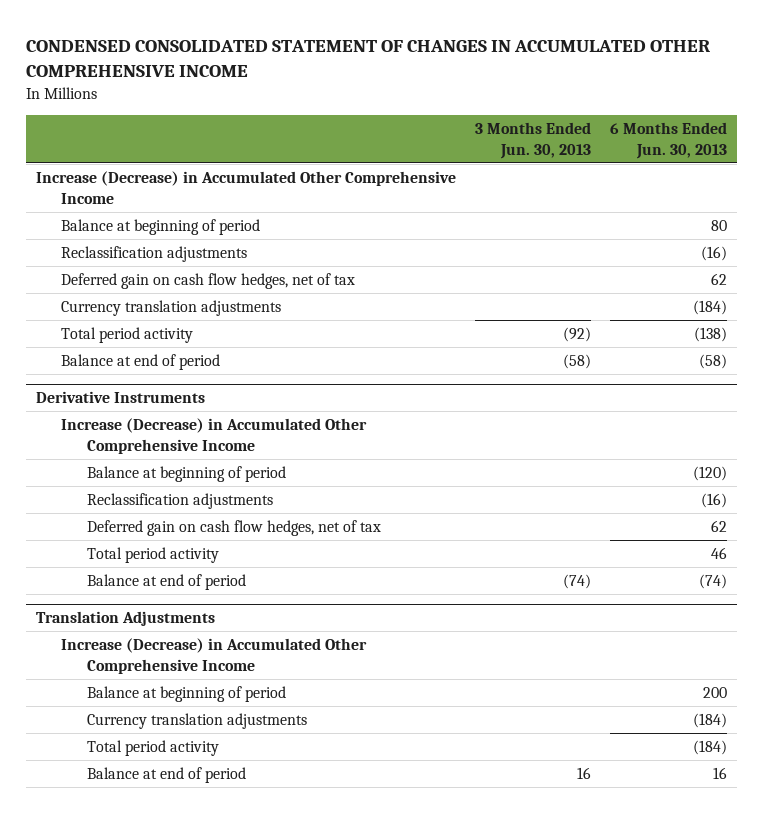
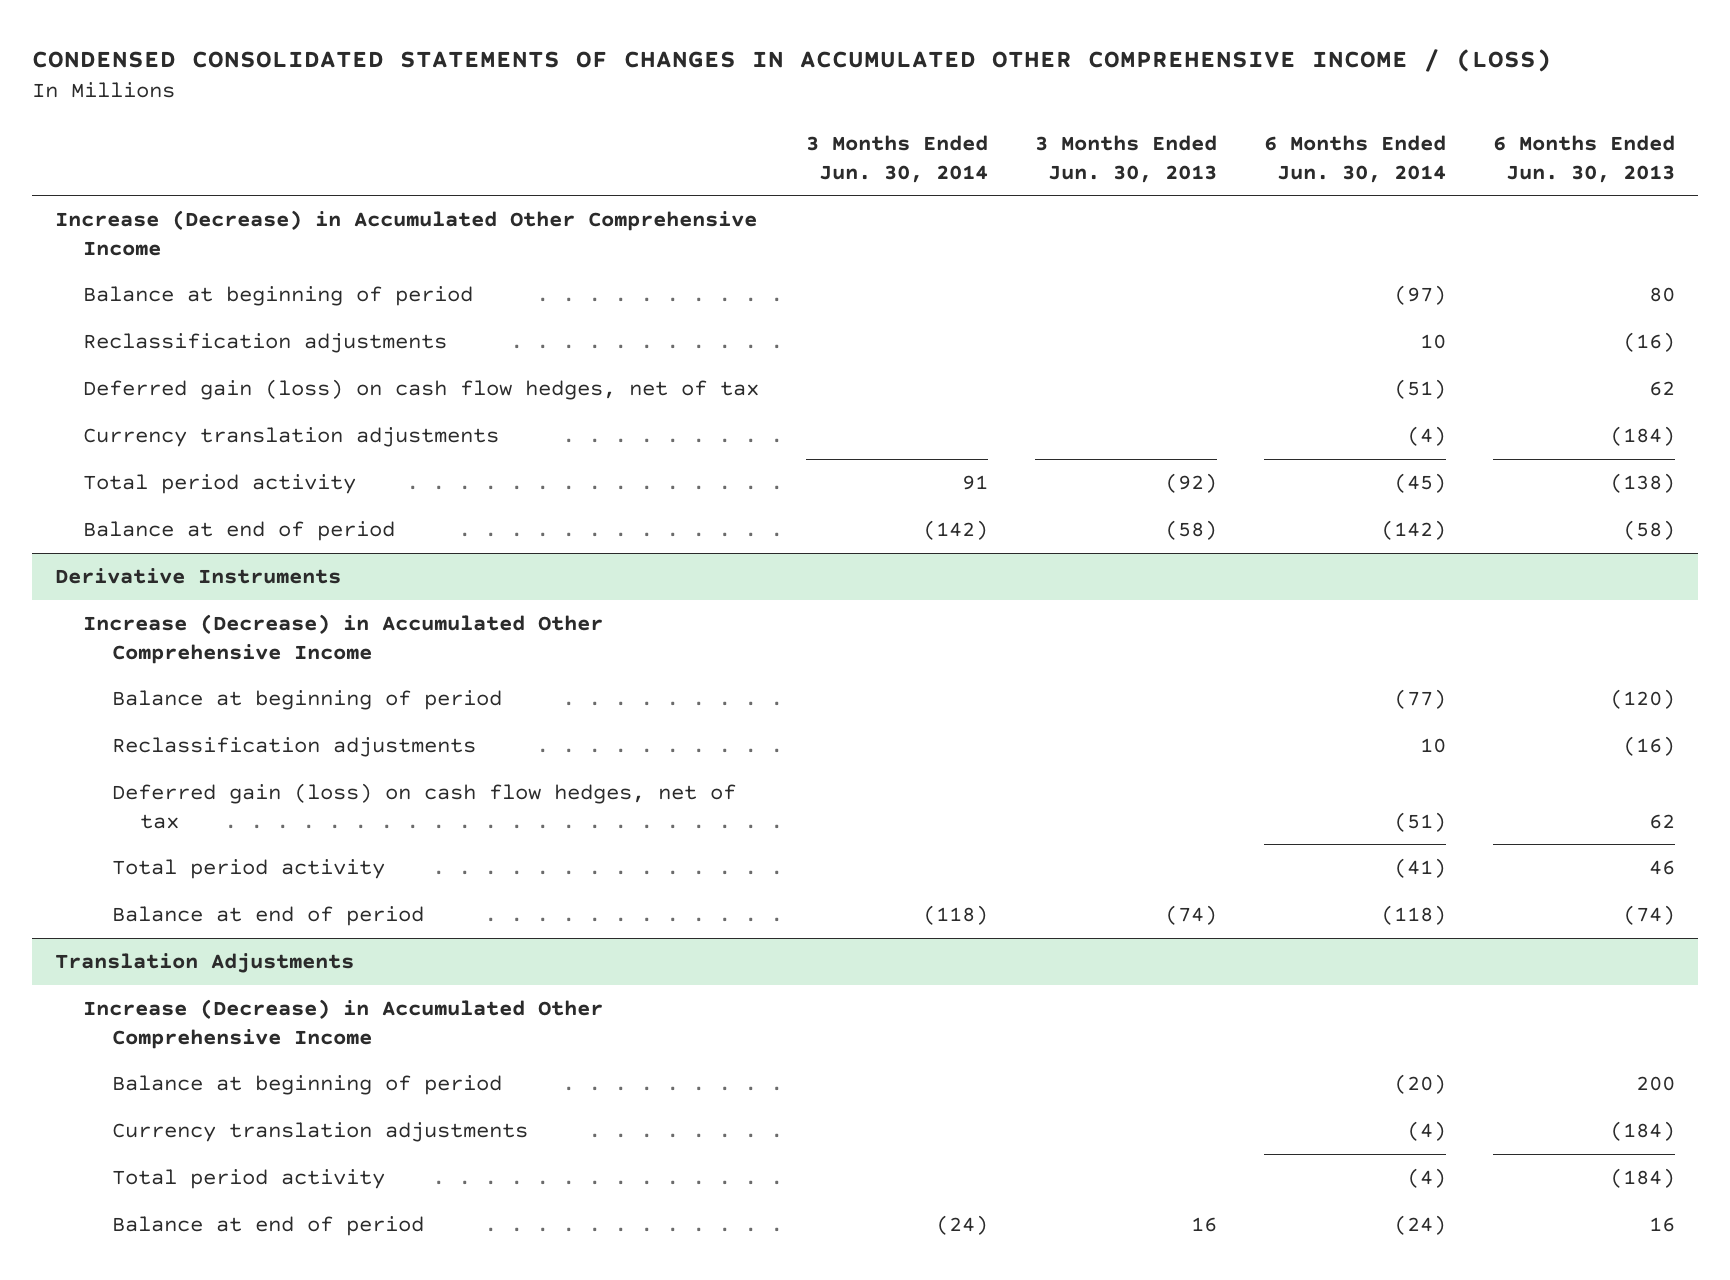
[26,39,711,77] CONDENSED CONSOLIDATED STATEMENT OF CHANGES IN ACCUMULATED OTHER COMPREHENSIVE INCOME -> [31,48,1552,72] CONDENSED CONSOLIDATED STATEMENTS OF CHANGES IN ACCUMULATED OTHER COMPREHENSIVE INCOME / (LOSS)
none -> [806,135,989,183] 3 Months Ended Jun. 30, 2014
none -> [1263,135,1446,183] 6 Months Ended Jun. 30, 2014
[61,272,356,289] Deferred gain on cash flow hedges, net of tax -> [83,379,760,401] Deferred gain (loss) on cash flow hedges, net of tax
[86,519,381,536] Deferred gain on cash flow hedges, net of tax -> [111,783,736,829] Deferred gain (loss) on cash flow hedges, net of tax

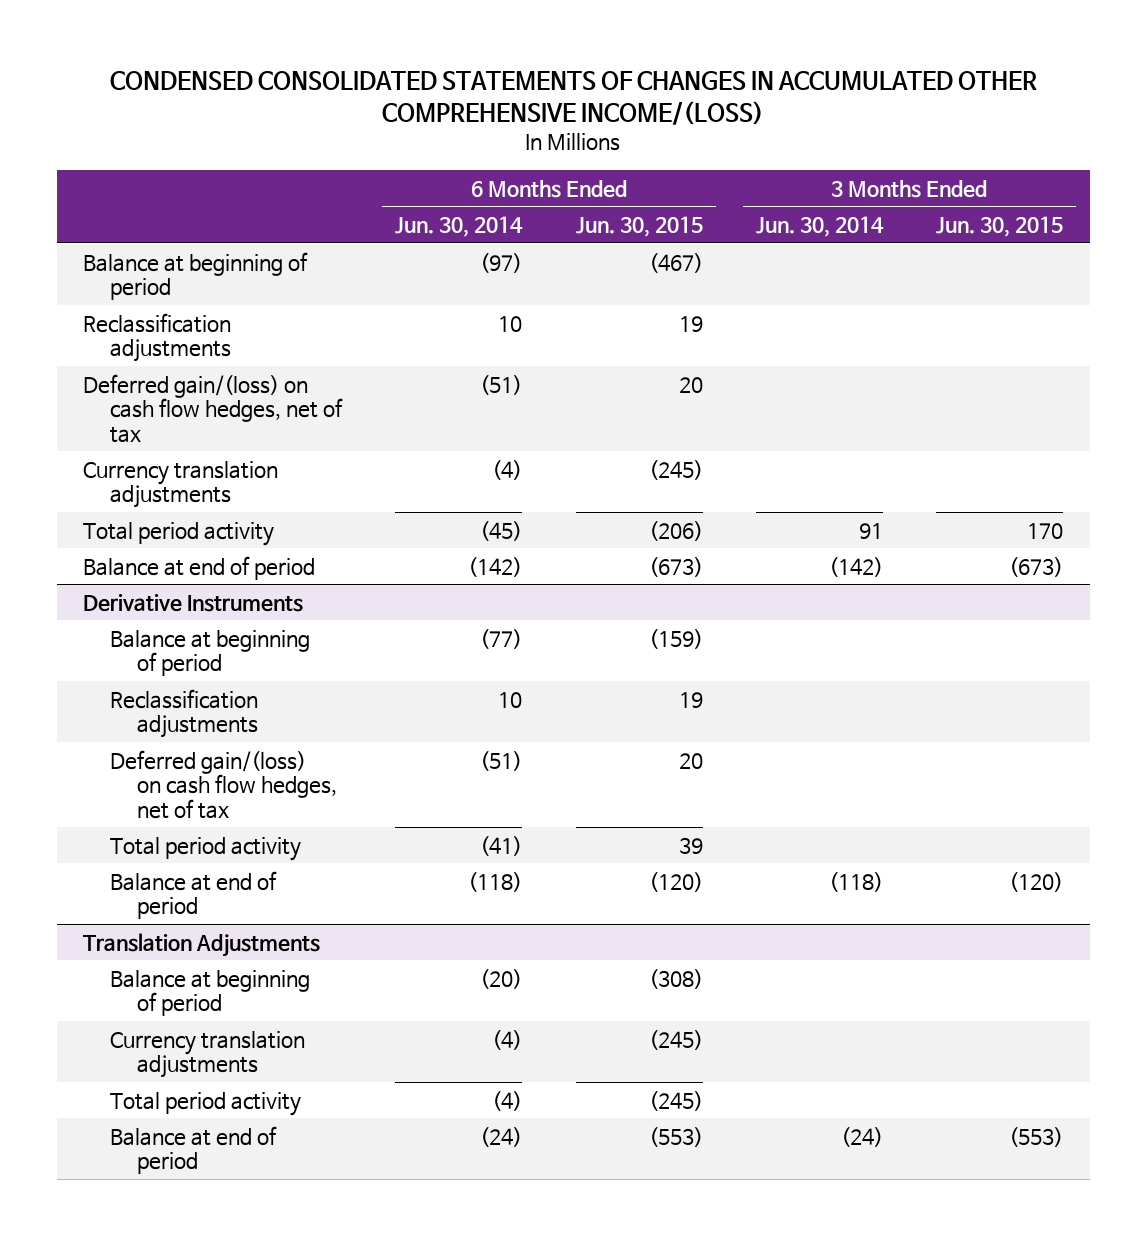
[31,48,1552,72] CONDENSED CONSOLIDATED STATEMENTS OF CHANGES IN ACCUMULATED OTHER COMPREHENSIVE INCOME / (LOSS) -> [110,70,1038,126] CONDENSED CONSOLIDATED STATEMENTS OF CHANGES IN ACCUMULATED OTHER COMPREHENSIVE INCOME/(LOSS)
[1035,135,1218,183] 3 Months Ended Jun. 30, 2013 -> none
[1492,135,1675,183] 6 Months Ended Jun. 30, 2013 -> none
none -> [575,215,703,237] Jun. 30, 2015
none -> [936,215,1064,237] Jun. 30, 2015
[55,210,758,256] Increase (Decrease) in Accumulated Other Comprehensive Income -> none
[83,379,760,401] Deferred gain (loss) on cash flow hedges, net of tax -> [83,373,344,443] Deferred gain/(loss) on cash flow hedges, net of tax
[83,614,604,664] Increase (Decrease) in Accumulated Other Comprehensive Income -> none
[111,783,736,829] Deferred gain (loss) on cash flow hedges, net of tax -> [110,749,338,819] Deferred gain/(loss) on cash flow hedges, net of tax
[83,999,604,1049] Increase (Decrease) in Accumulated Other Comprehensive Income -> none

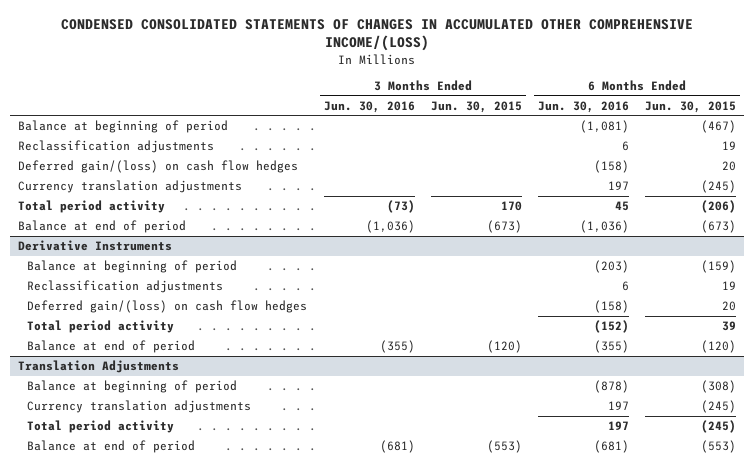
[395,215,524,237] Jun. 30, 2014 -> none
[755,215,884,237] Jun. 30, 2014 -> none
none -> [323,100,415,113] Jun. 30, 2016
none -> [538,100,630,113] Jun. 30, 2016
[83,373,344,443] Deferred gain/(loss) on cash flow hedges, net of tax -> [18,160,299,174] Deferred gain/(loss) on cash flow hedges
[110,749,338,819] Deferred gain/(loss) on cash flow hedges, net of tax -> [27,300,308,314] Deferred gain/(loss) on cash flow hedges

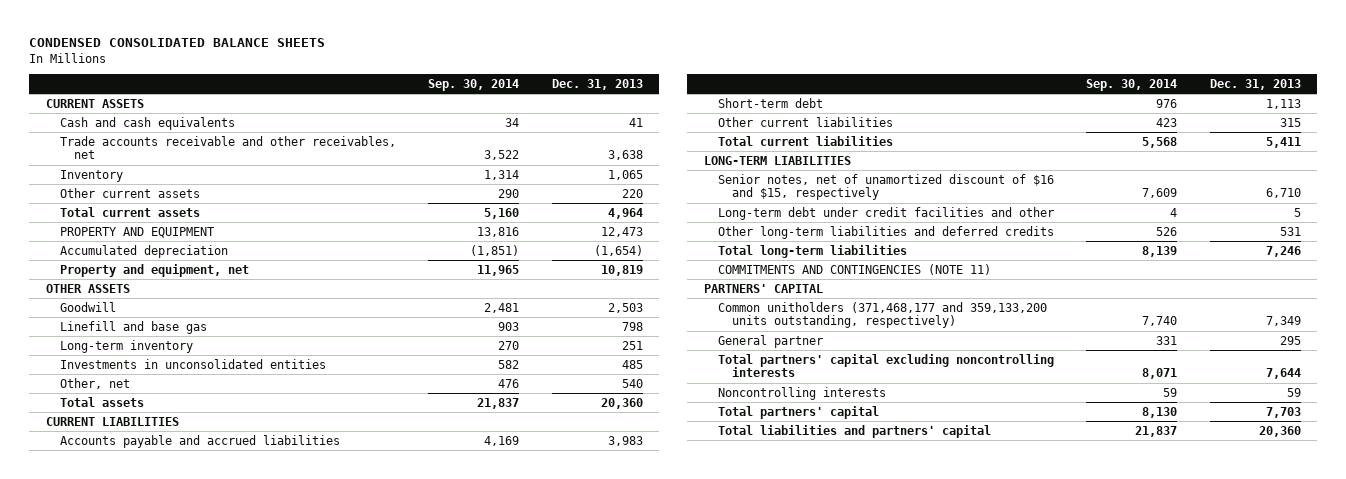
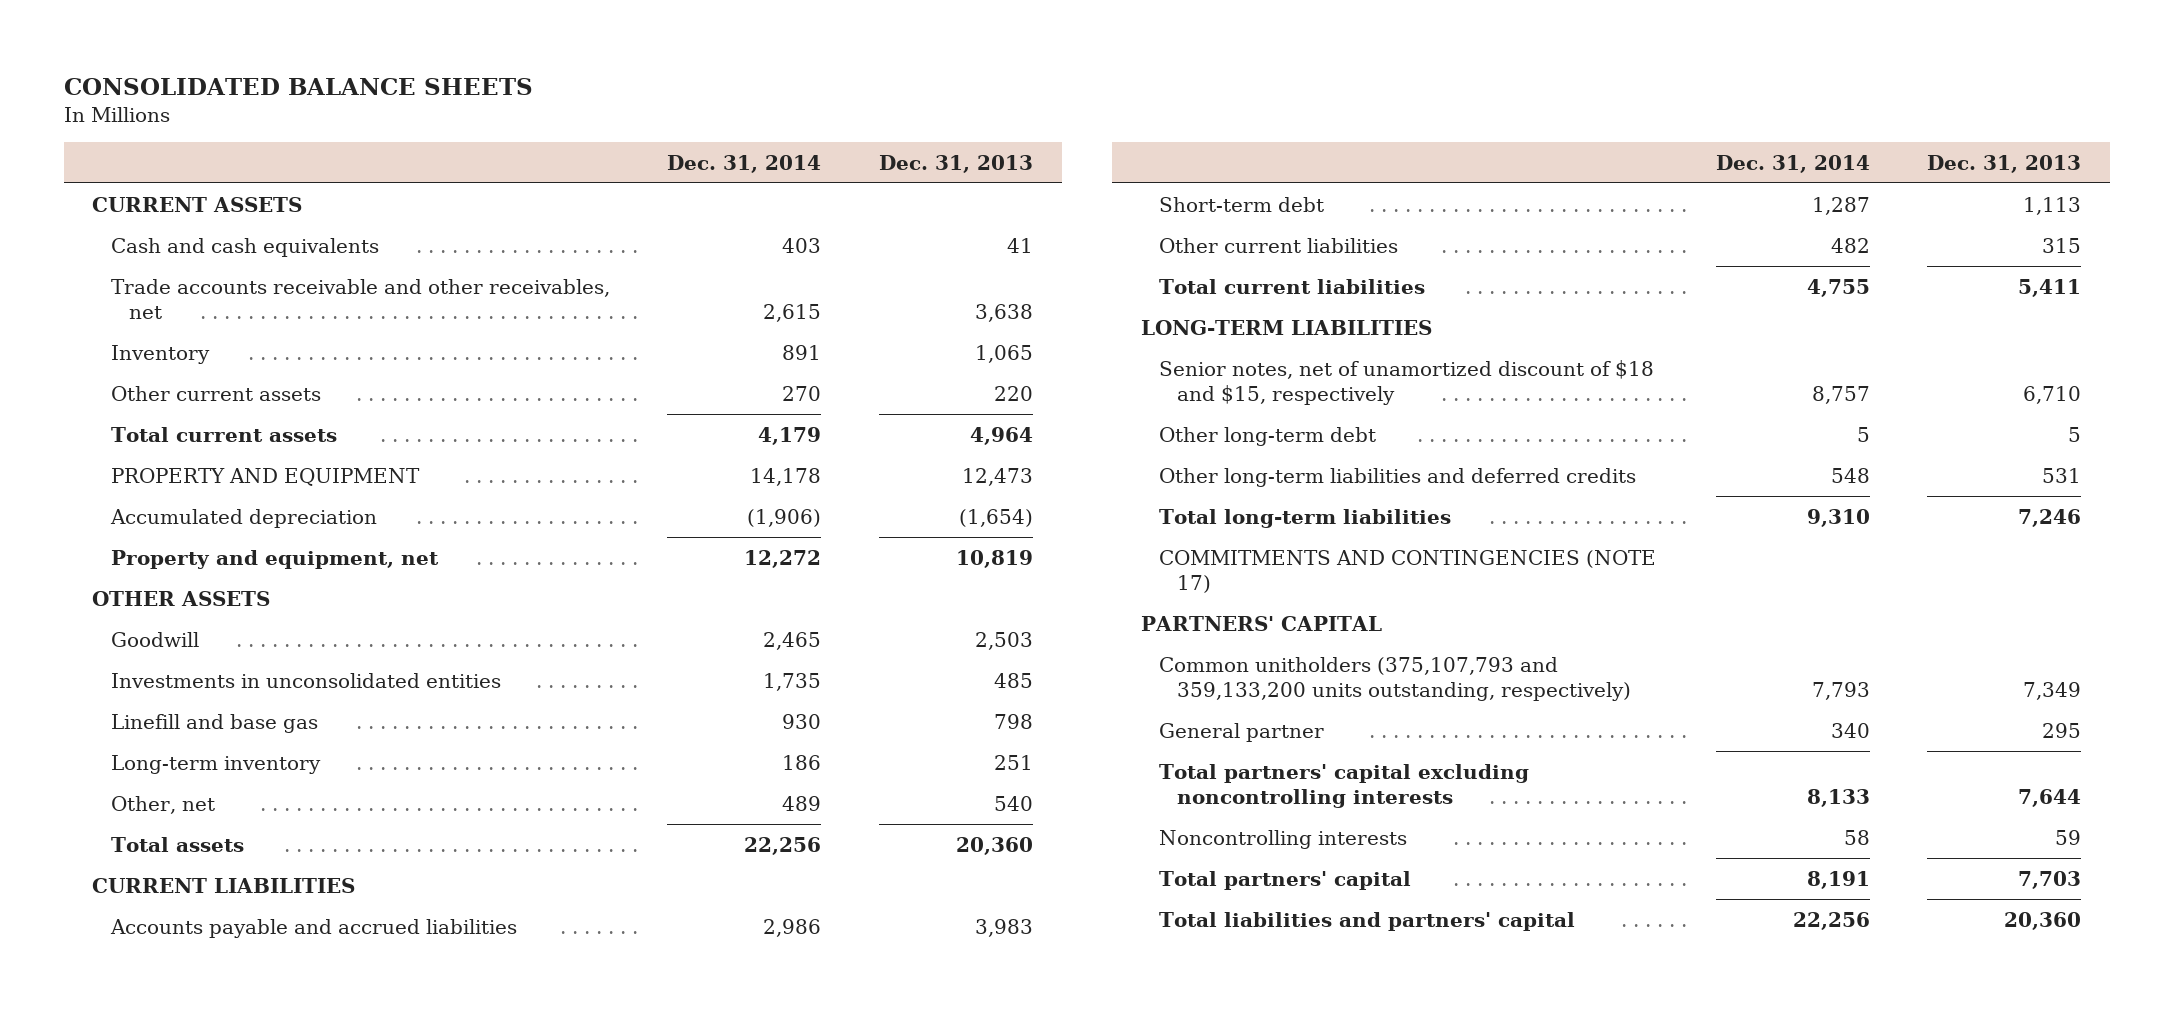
[29,38,326,48] CONDENSED CONSOLIDATED BALANCE SHEETS -> [63,77,533,95] CONSOLIDATED BALANCE SHEETS
[428,78,520,91] Sep. 30, 2014 -> none
none -> [667,154,822,173] Dec. 31, 2014
[59,358,326,369] Investments in unconsolidated entities -> [110,672,501,688] Investments in unconsolidated entities
[717,173,1054,201] Senior notes, net of unamortized discount of $16 and $15, respectively -> [1158,359,1654,406] Senior notes, net of unamortized discount of $18 and $15, respectively
[717,206,1054,220] Long-term debt under credit facilities and other -> [1158,426,1376,446] Other long-term debt
[717,263,991,275] COMMITMENTS AND CONTINGENCIES (NOTE 11) -> [1158,549,1656,594] COMMITMENTS AND CONTINGENCIES (NOTE 17)
[717,301,1047,329] Common unitholders (371,468,177 and 359,133,200 units outstanding, respectively) -> [1158,656,1632,702] Common unitholders (375,107,793 and 359,133,200 units outstanding, respectively)

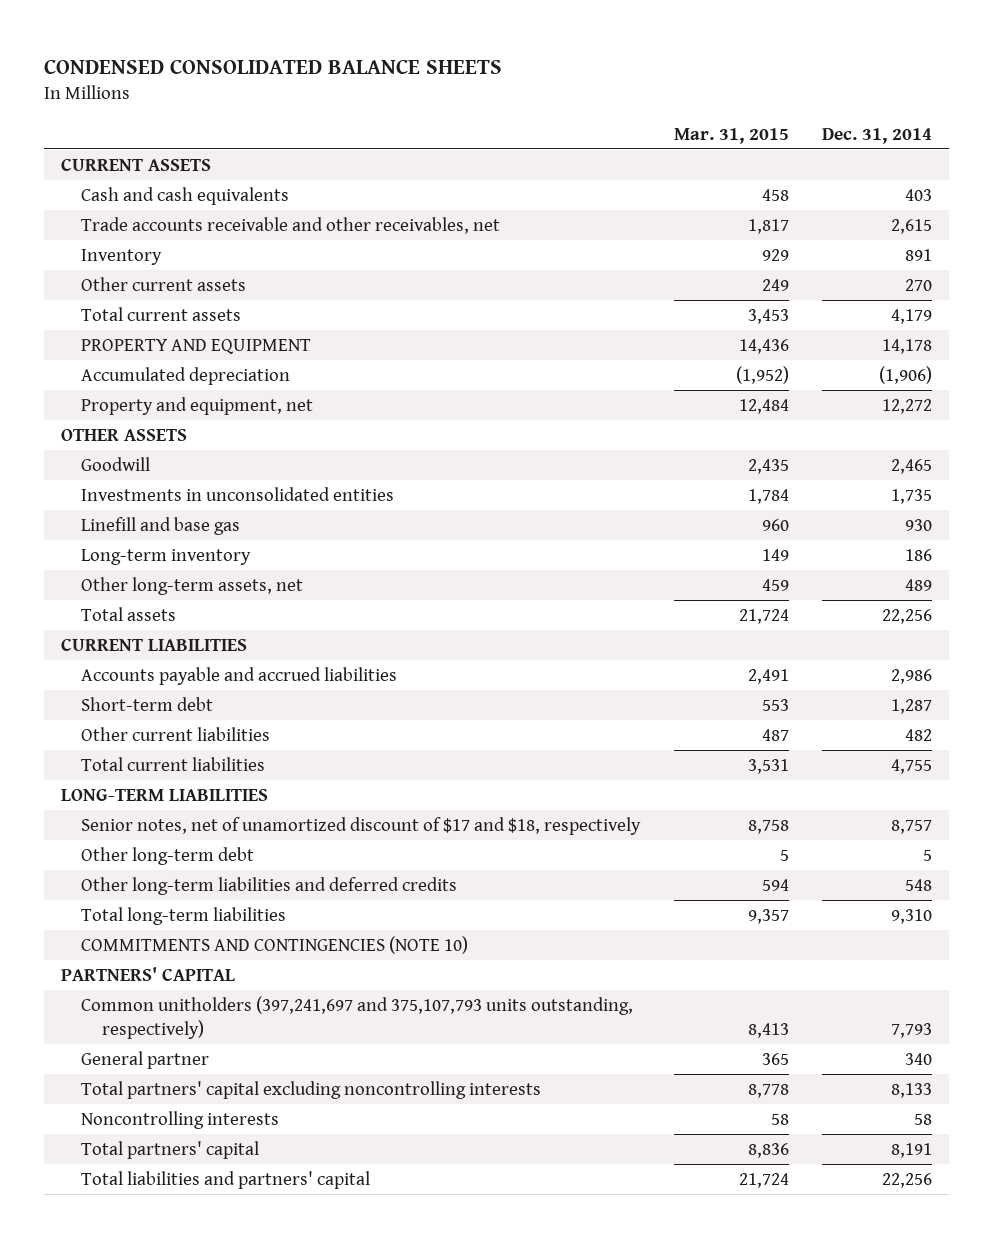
[63,77,533,95] CONSOLIDATED BALANCE SHEETS -> [44,58,503,74] CONDENSED CONSOLIDATED BALANCE SHEETS
[878,154,1033,173] Dec. 31, 2013 -> none
none -> [673,127,789,144] Mar. 31, 2015
[110,795,215,814] Other, net -> [81,577,304,596] Other long-term assets, net
[1158,359,1654,406] Senior notes, net of unamortized discount of $18 and $15, respectively -> [81,817,642,836] Senior notes, net of unamortized discount of $17 and $18, respectively
[1158,549,1656,594] COMMITMENTS AND CONTINGENCIES (NOTE 17) -> [81,936,469,955] COMMITMENTS AND CONTINGENCIES (NOTE 10)
[1158,656,1632,702] Common unitholders (375,107,793 and 359,133,200 units outstanding, respectively) -> [81,996,634,1040] Common unitholders (397,241,697 and 375,107,793 units outstanding, respectively)

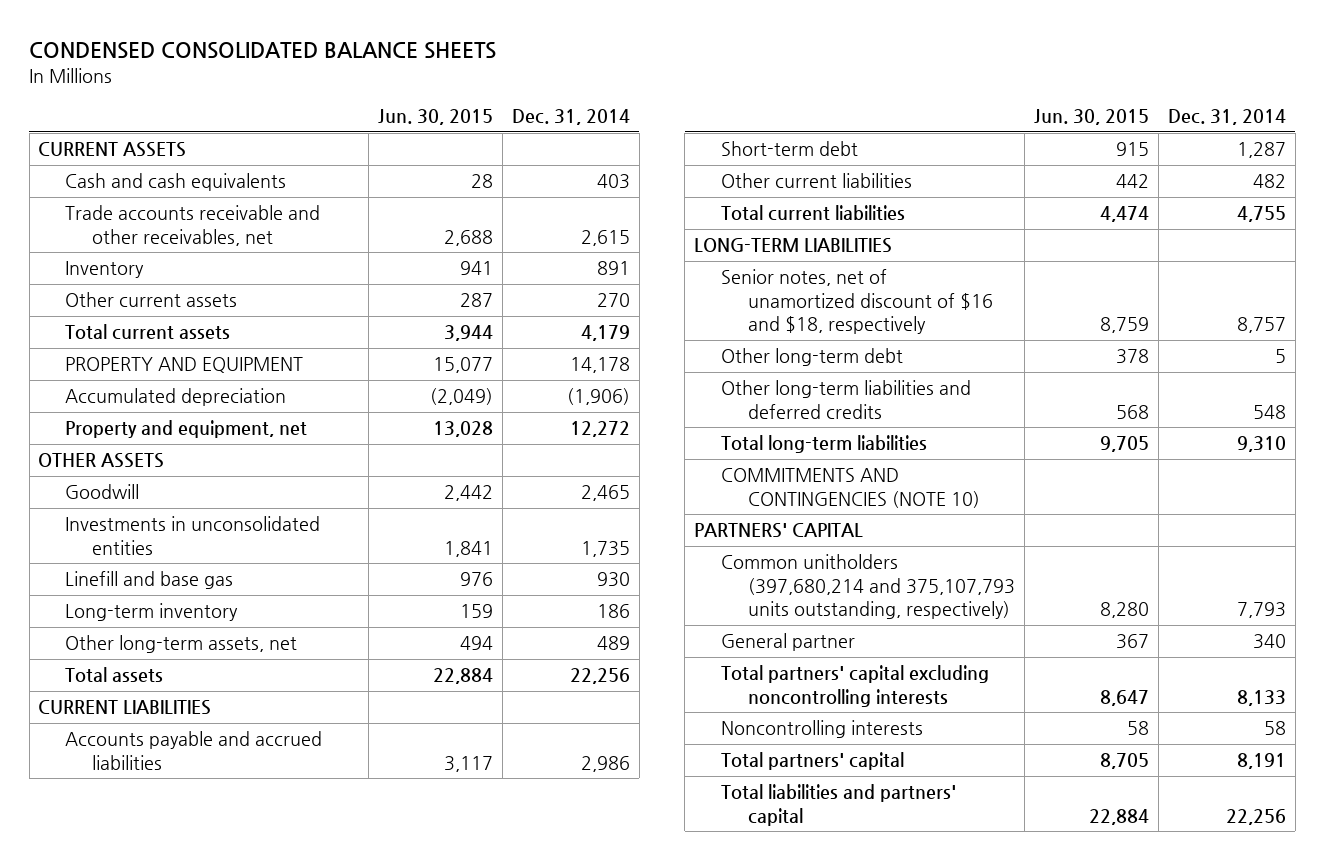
[673,127,789,144] Mar. 31, 2015 -> none
none -> [377,109,493,126] Jun. 30, 2015
[81,817,642,836] Senior notes, net of unamortized discount of $17 and $18, respectively -> [721,269,993,335] Senior notes, net of unamortized discount of $16 and $18, respectively
[81,996,634,1040] Common unitholders (397,241,697 and 375,107,793 units outstanding, respectively) -> [721,554,1015,620] Common unitholders (397,680,214 and 375,107,793 units outstanding, respectively)

